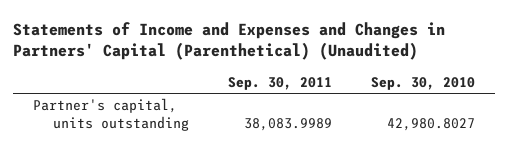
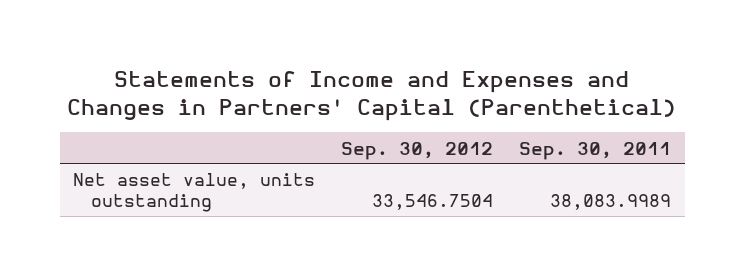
[13,21,446,61] Statements of Income and Expenses and Changes in Partners' Capital (Parenthetical) (Unaudited) -> [67,71,677,121] Statements of Income and Expenses and Changes in Partners' Capital (Parenthetical)
[371,76,476,90] Sep. 30, 2010 -> none
none -> [341,141,494,160] Sep. 30, 2012
[32,98,190,132] Partner's capital, units outstanding -> [72,173,315,213] Net asset value, units outstanding

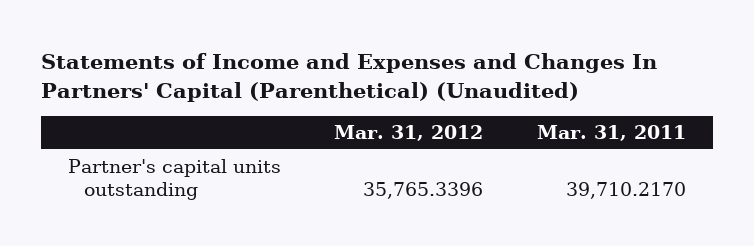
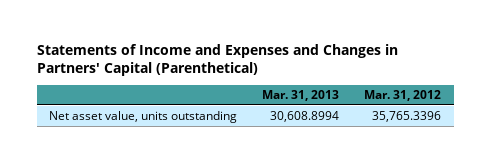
[40,53,657,102] Statements of Income and Expenses and Changes In Partners' Capital (Parenthetical) (Unaudited) -> [36,43,398,77] Statements of Income and Expenses and Changes in Partners' Capital (Parenthetical)
[537,125,687,142] Mar. 31, 2011 -> none
none -> [262,90,340,102] Mar. 31, 2013
[67,159,281,200] Partner's capital units outstanding -> [49,111,238,124] Net asset value, units outstanding

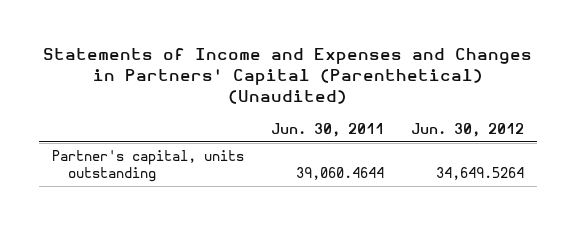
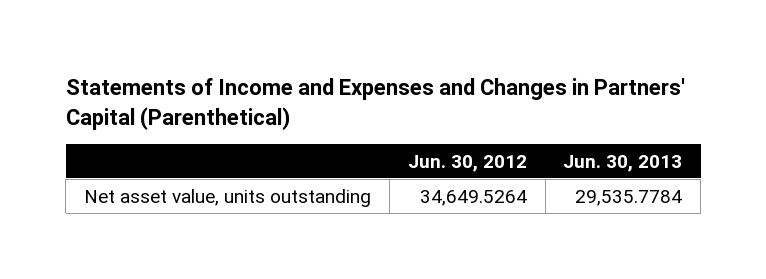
[42,47,532,104] Statements of Income and Expenses and Changes in Partners' Capital (Parenthetical) (Unaudited) -> [65,78,685,131] Statements of Income and Expenses and Changes in Partners' Capital (Parenthetical)
[270,122,384,137] Jun. 30, 2011 -> none
none -> [563,154,683,172] Jun. 30, 2013
[52,150,245,182] Partner's capital, units outstanding -> [84,188,372,207] Net asset value, units outstanding

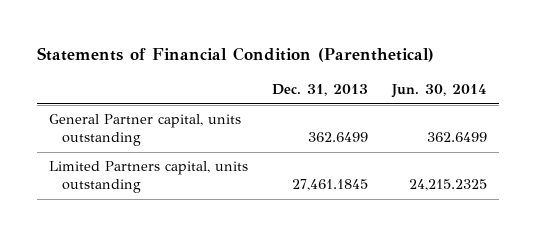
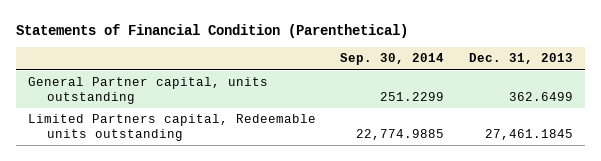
[391,84,488,99] Jun. 30, 2014 -> none
none -> [340,53,445,66] Sep. 30, 2014
[49,161,249,194] Limited Partners capital, units outstanding -> [27,114,316,141] Limited Partners capital, Redeemable units outstanding

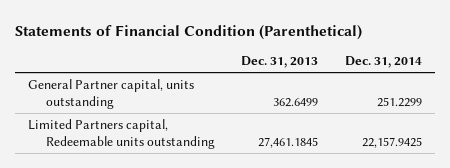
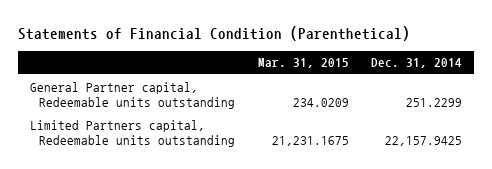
[241,56,319,69] Dec. 31, 2013 -> none
none -> [257,58,349,69] Mar. 31, 2015
[27,78,194,109] General Partner capital, units outstanding -> [29,81,236,109] General Partner capital, Redeemable units outstanding

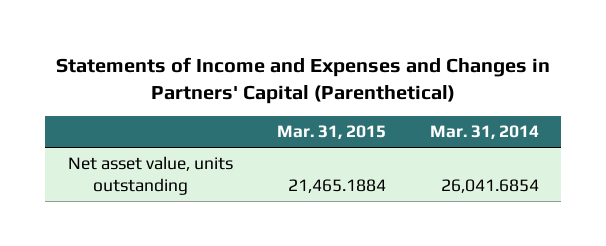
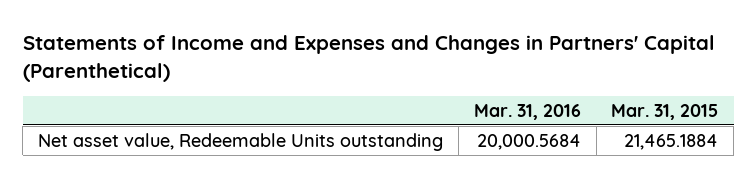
[429,125,539,140] Mar. 31, 2014 -> none
none -> [473,103,581,120] Mar. 31, 2016
[67,156,233,196] Net asset value, units outstanding -> [38,132,444,151] Net asset value, Redeemable Units outstanding

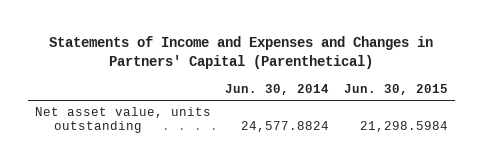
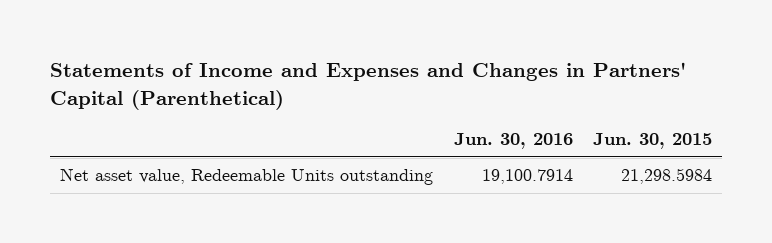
[225,84,330,96] Jun. 30, 2014 -> none
none -> [453,133,573,150] Jun. 30, 2016
[35,107,212,134] Net asset value, units outstanding -> [60,168,434,186] Net asset value, Redeemable Units outstanding

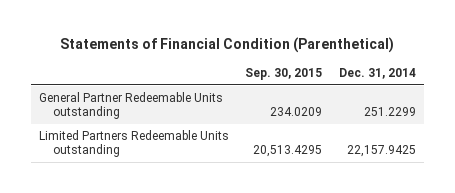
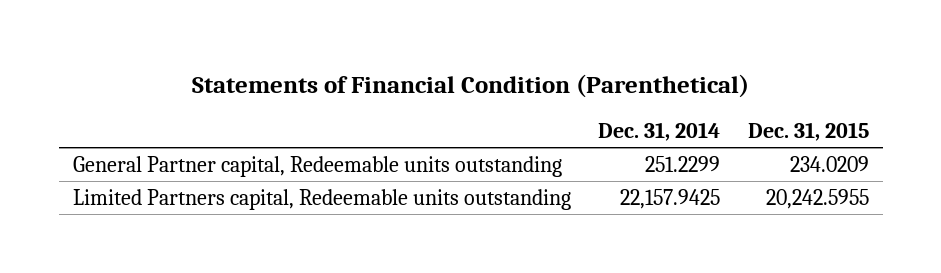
[245,68,323,81] Sep. 30, 2015 -> none
none -> [747,122,869,142] Dec. 31, 2015
[39,91,224,120] General Partner Redeemable Units outstanding -> [72,155,562,177] General Partner capital, Redeemable units outstanding
[39,129,230,158] Limited Partners Redeemable Units outstanding -> [72,188,571,210] Limited Partners capital, Redeemable units outstanding

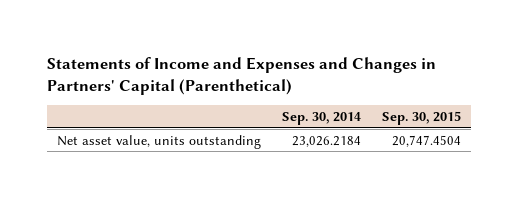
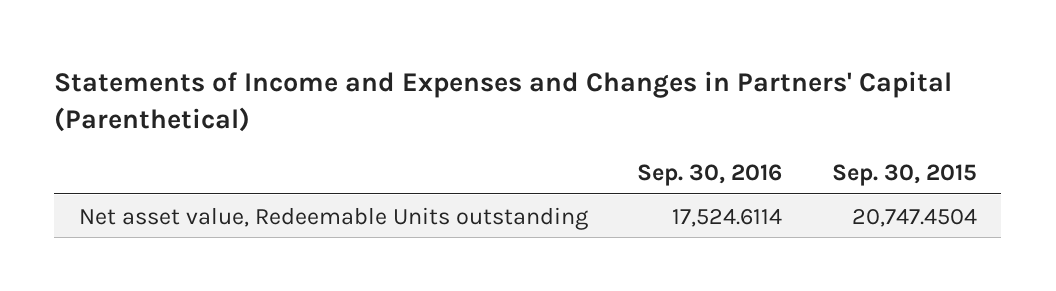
[281,111,361,125] Sep. 30, 2014 -> none
none -> [637,163,783,186] Sep. 30, 2016
[57,134,262,149] Net asset value, units outstanding -> [79,206,589,230] Net asset value, Redeemable Units outstanding

